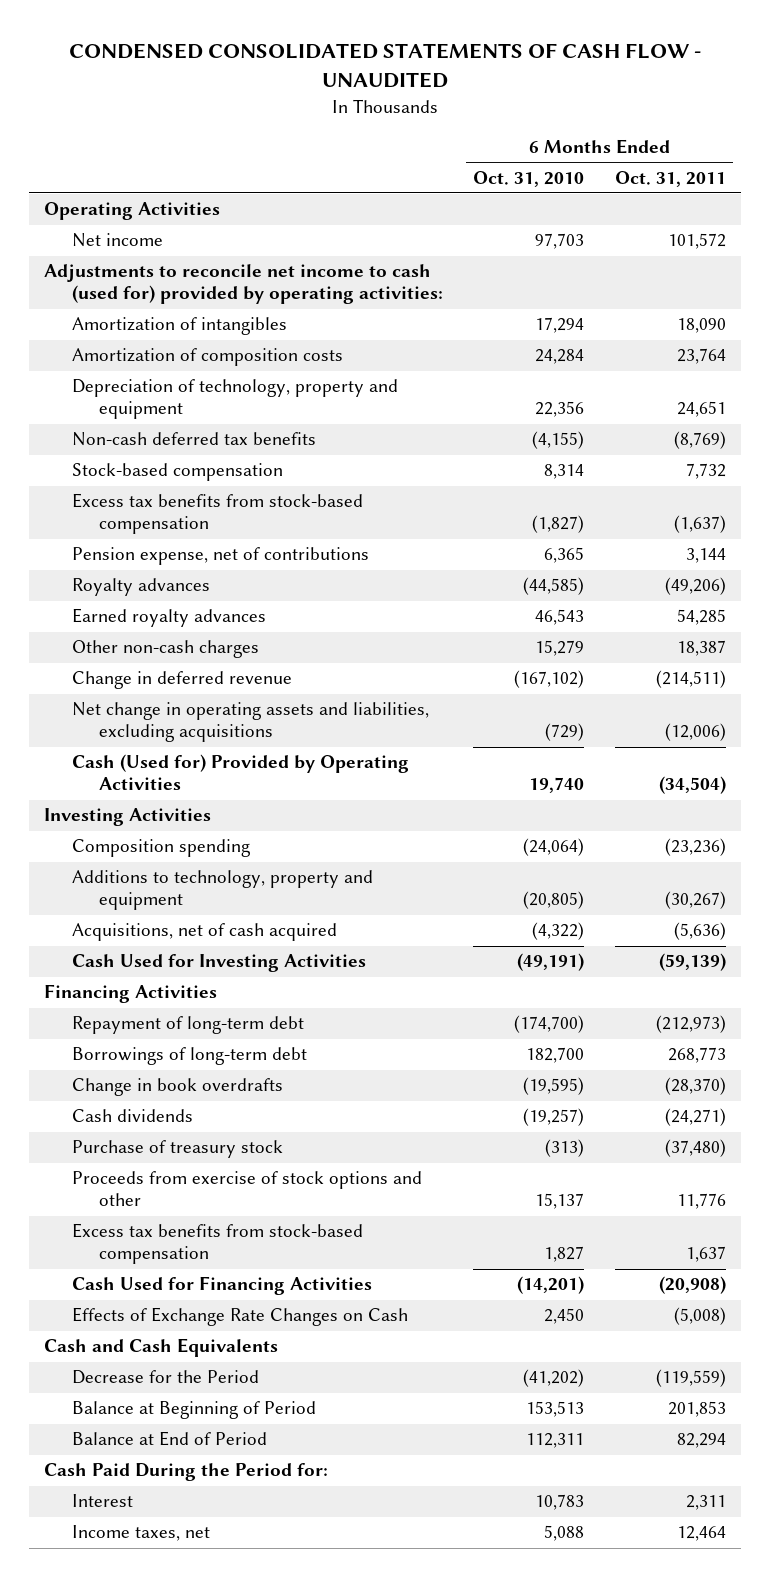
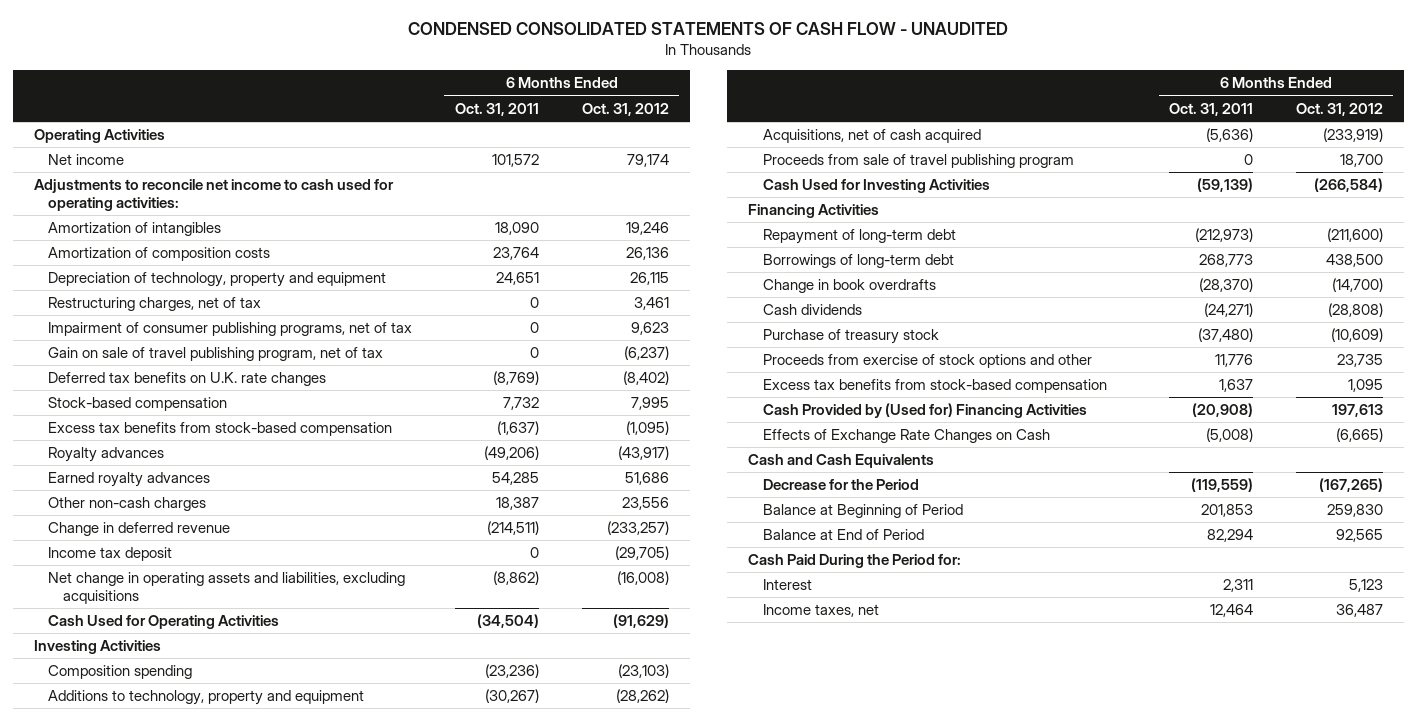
[473,170,585,187] Oct. 31, 2010 -> none
none -> [581,102,669,116] Oct. 31, 2012
[44,264,443,305] Adjustments to reconcile net income to cash (used for) provided by operating activities: -> [33,179,394,211] Adjustments to reconcile net income to cash used for operating activities:
none -> [48,297,262,312] Restructuring charges, net of tax
none -> [48,322,413,337] Impairment of consumer publishing programs, net of tax
none -> [48,347,384,362] Gain on sale of travel publishing program, net of tax
[71,432,316,447] Non-cash deferred tax benefits -> [48,372,327,387] Deferred tax benefits on U.K. rate changes
[71,547,369,566] Pension expense, net of contributions -> none
none -> [48,547,173,562] Income tax deposit
[664,723,726,742] (12,006) -> [492,571,539,586] (8,862)
[71,754,409,791] Cash (Used for) Provided by Operating Activities -> [48,615,280,630] Cash Used for Operating Activities
none -> [762,154,1074,169] Proceeds from sale of travel publishing program
[71,1276,372,1296] Cash Used for Financing Activities -> [762,403,1087,419] Cash Provided by (Used for) Financing Activities

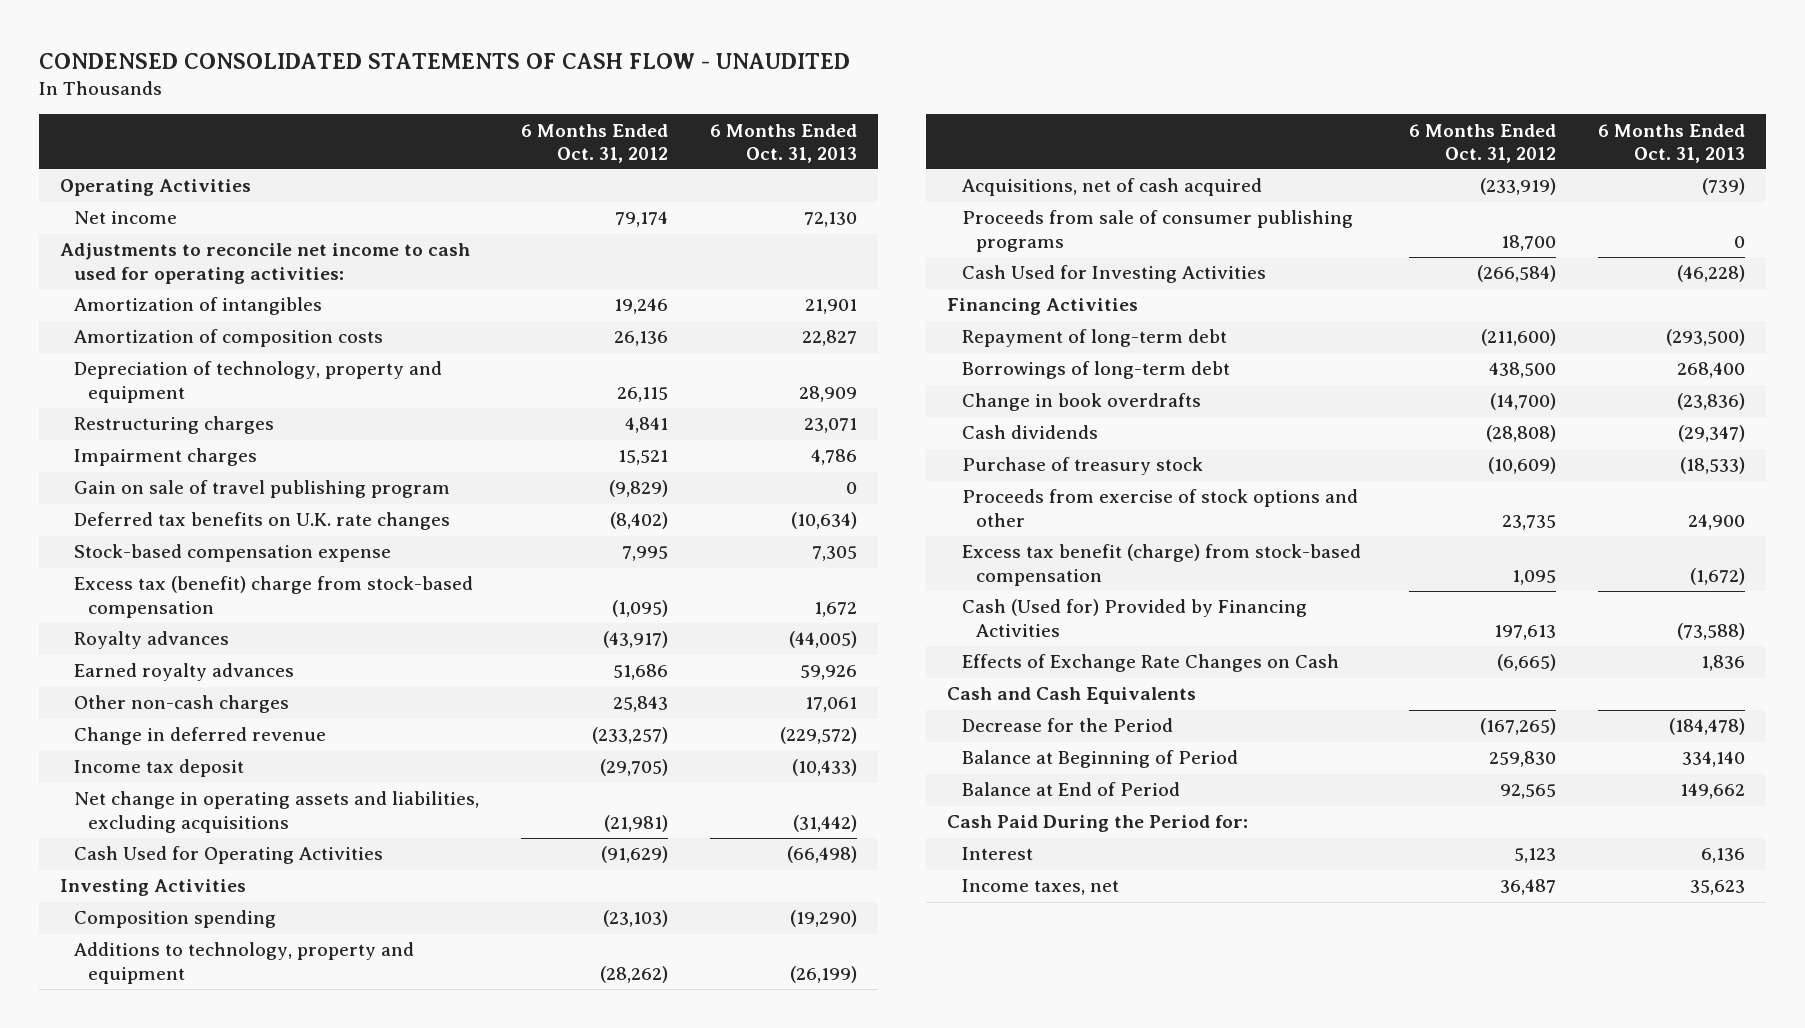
[454,102,539,116] Oct. 31, 2011 -> none
none -> [710,123,858,163] 6 Months Ended Oct. 31, 2013
[48,297,262,312] Restructuring charges, net of tax -> none
[48,322,413,337] Impairment of consumer publishing programs, net of tax -> none
none -> [74,416,275,435] Restructuring charges
none -> [74,448,258,467] Impairment charges
[48,347,384,362] Gain on sale of travel publishing program, net of tax -> [74,480,451,499] Gain on sale of travel publishing program
[623,346,669,361] (6,237) -> [609,480,669,498] (9,829)
[48,397,228,412] Stock-based compensation -> [74,544,392,563] Stock-based compensation expense
[48,422,393,437] Excess tax benefits from stock-based compensation -> [74,576,474,618] Excess tax (benefit) charge from stock-based compensation
[621,497,669,511] 23,556 -> [613,696,669,713] 25,843
[616,571,669,586] (16,008) -> [604,814,669,832] (21,981)
[762,154,1074,169] Proceeds from sale of travel publishing program -> [961,210,1353,252] Proceeds from sale of consumer publishing programs
[762,379,1107,394] Excess tax benefits from stock-based compensation -> [961,544,1361,586] Excess tax benefit (charge) from stock-based compensation
[762,403,1087,419] Cash Provided by (Used for) Financing Activities -> [961,599,1307,637] Cash (Used for) Provided by Financing Activities

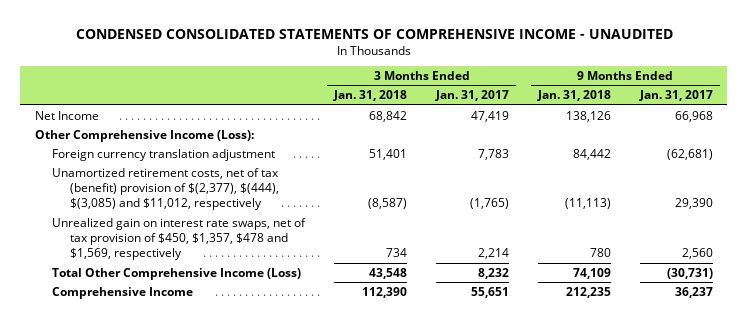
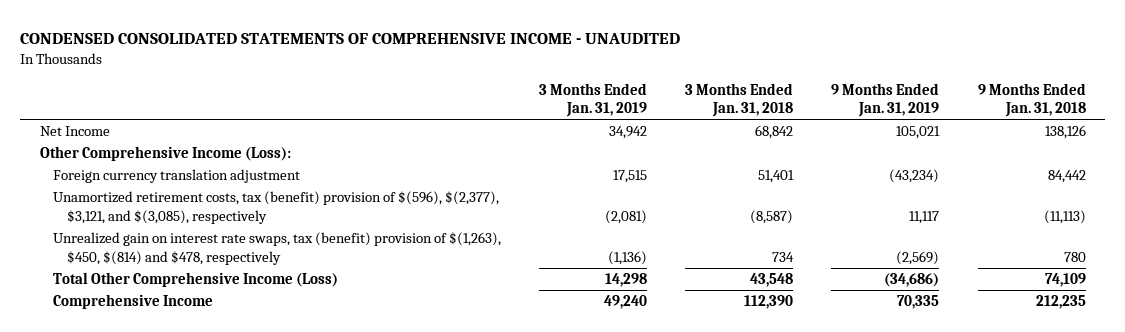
[434,90,509,102] Jan. 31, 2017 -> none
[638,90,713,102] Jan. 31, 2017 -> none
none -> [539,82,648,118] 3 Months Ended Jan. 31, 2019
none -> [831,82,940,118] 9 Months Ended Jan. 31, 2019
[52,167,280,211] Unamortized retirement costs, net of tax (benefit) provision of $(2,377), $(444), $(3,085) and $11,012, respectively -> [53,191,500,224] Unamortized retirement costs, tax (benefit) provision of $(596), $(2,377), $3,121, and $(3,085), respectively
[52,217,307,261] Unrealized gain on interest rate swaps, net of tax provision of $450, $1,357, $478 and $1,569, respectively -> [53,232,502,265] Unrealized gain on interest rate swaps, tax (benefit) provision of $(1,263), $450, $(814) and $478, respectively

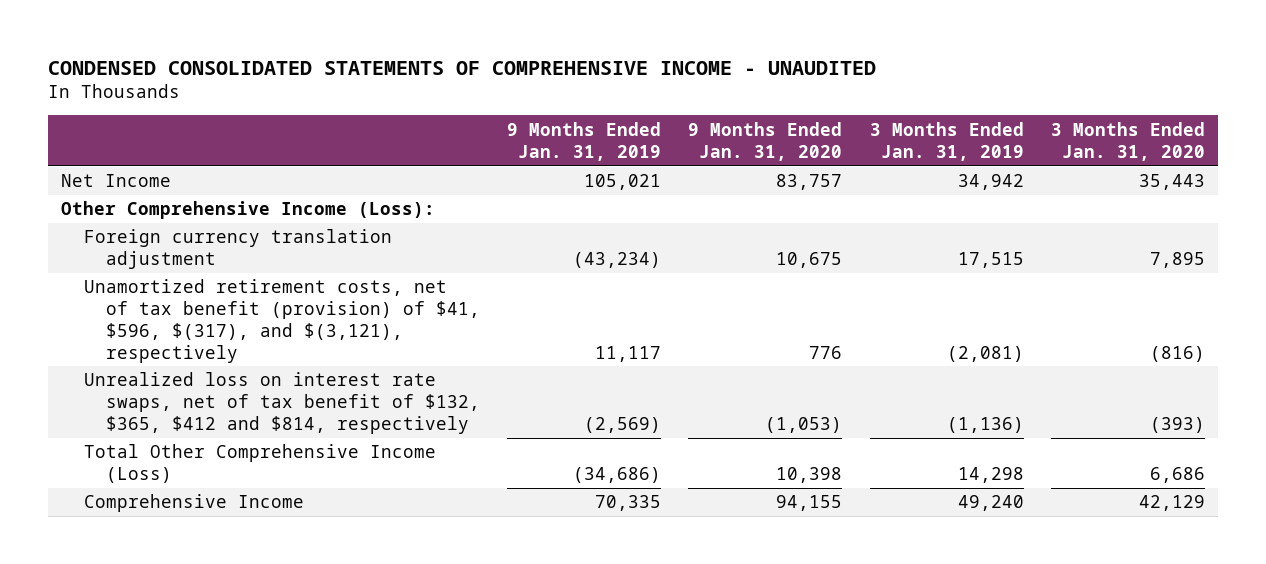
[685,82,794,118] 3 Months Ended Jan. 31, 2018 -> none
[977,82,1086,118] 9 Months Ended Jan. 31, 2018 -> none
none -> [688,121,843,161] 9 Months Ended Jan. 31, 2020
none -> [1050,121,1205,161] 3 Months Ended Jan. 31, 2020
[53,191,500,224] Unamortized retirement costs, tax (benefit) provision of $(596), $(2,377), $3,121, and $(3,085), respectively -> [83,279,480,363] Unamortized retirement costs, net of tax benefit (provision) of $41, $596, $(317), and $(3,121), respectively
[53,232,502,265] Unrealized gain on interest rate swaps, tax (benefit) provision of $(1,263), $450, $(814) and $478, respectively -> [83,372,480,434] Unrealized loss on interest rate swaps, net of tax benefit of $132, $365, $412 and $814, respectively

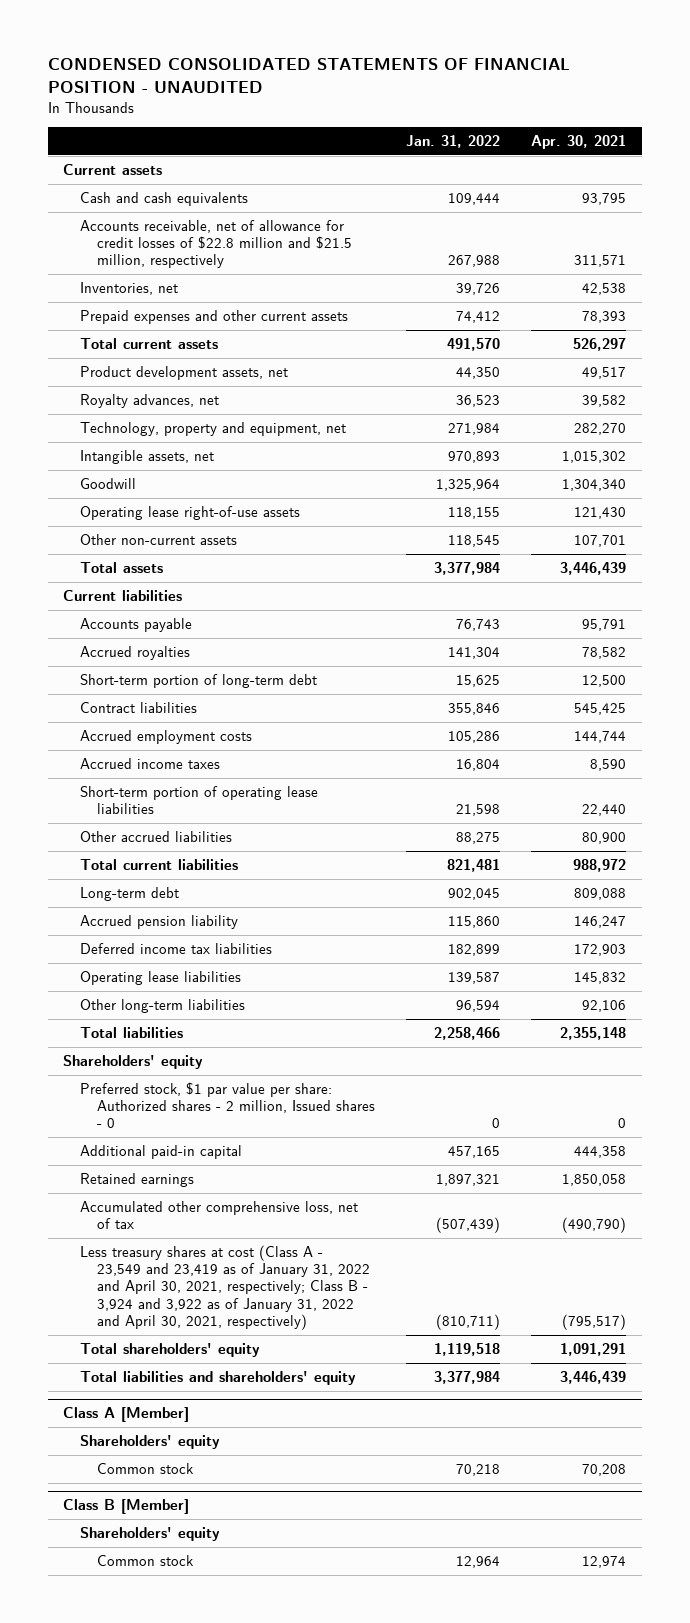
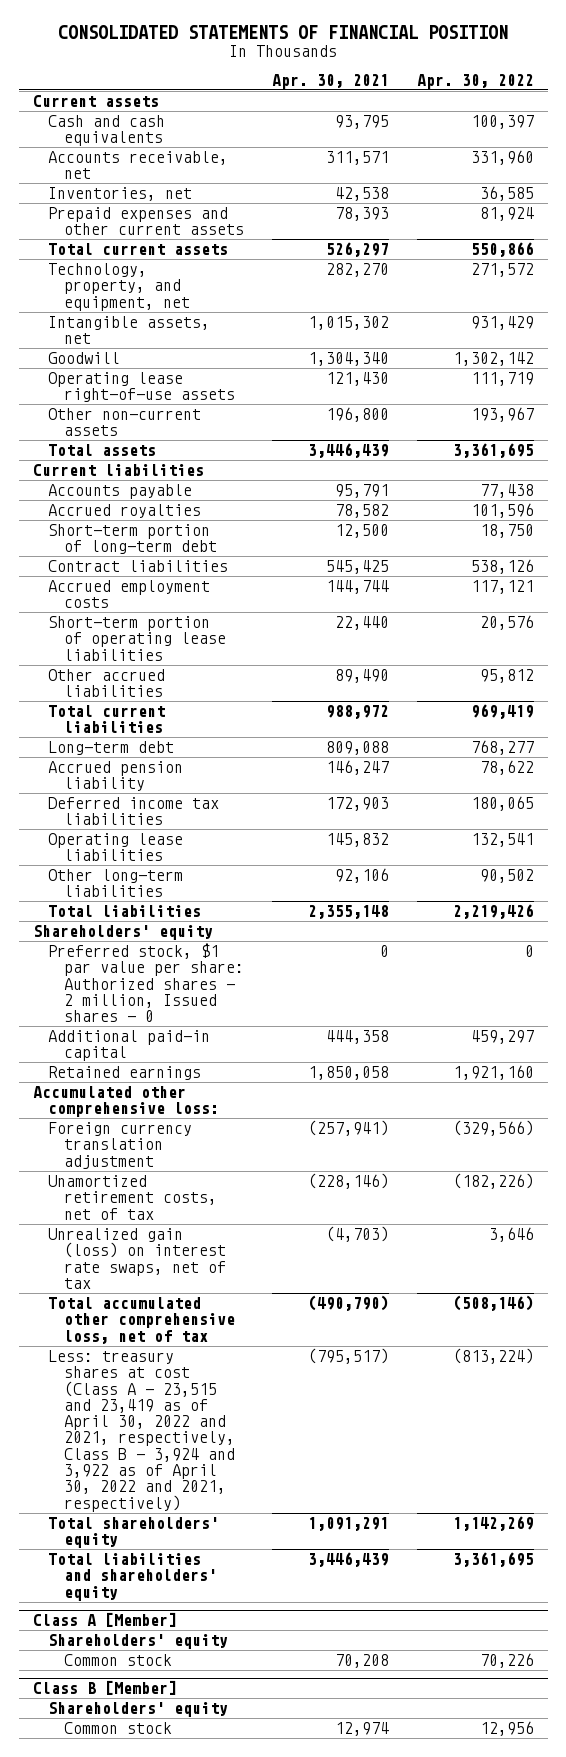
[47,58,570,93] CONDENSED CONSOLIDATED STATEMENTS OF FINANCIAL POSITION - UNAUDITED -> [58,24,509,39] CONSOLIDATED STATEMENTS OF FINANCIAL POSITION
[406,134,501,148] Jan. 31, 2022 -> none
none -> [416,73,534,89] Apr. 30, 2022
[80,219,352,269] Accounts receivable, net of allowance for credit losses of $22.8 million and $21.5 million, respectively -> [48,151,229,180] Accounts receivable, net
[80,365,289,380] Product development assets, net -> none
[80,393,220,408] Royalty advances, net -> none
[80,421,347,436] Technology, property and equipment, net -> [48,263,190,311] Technology, property, and equipment, net
[574,534,627,547] 107,701 -> [325,407,389,423] 196,800
[80,757,221,769] Accrued income taxes -> none
[582,831,627,844] 80,900 -> [334,669,389,684] 89,490
none -> [32,1086,220,1118] Accumulated other comprehensive loss:
none -> [48,1122,193,1169] Foreign currency translation adjustment
none -> [48,1175,217,1220] Unamortized retirement costs, net of tax
none -> [48,1228,226,1289] Unrealized gain (loss) on interest rate swaps, net of tax
[80,1200,359,1230] Accumulated other comprehensive loss, net of tax -> [48,1297,235,1344] Total accumulated other comprehensive loss, net of tax
[80,1244,370,1331] Less treasury shares at cost (Class A - 23,549 and 23,419 as of January 31, 2022 and April 30, 2021, respectively; Class B - 3,924 and 3,922 as of January 31, 2022 and April 30, 2021, respectively) -> [48,1350,235,1512] Less: treasury shares at cost (Class A - 23,515 and 23,419 as of April 30, 2022 and 2021, respectively, Class B - 3,924 and 3,922 as of April 30, 2022 and 2021, respectively)

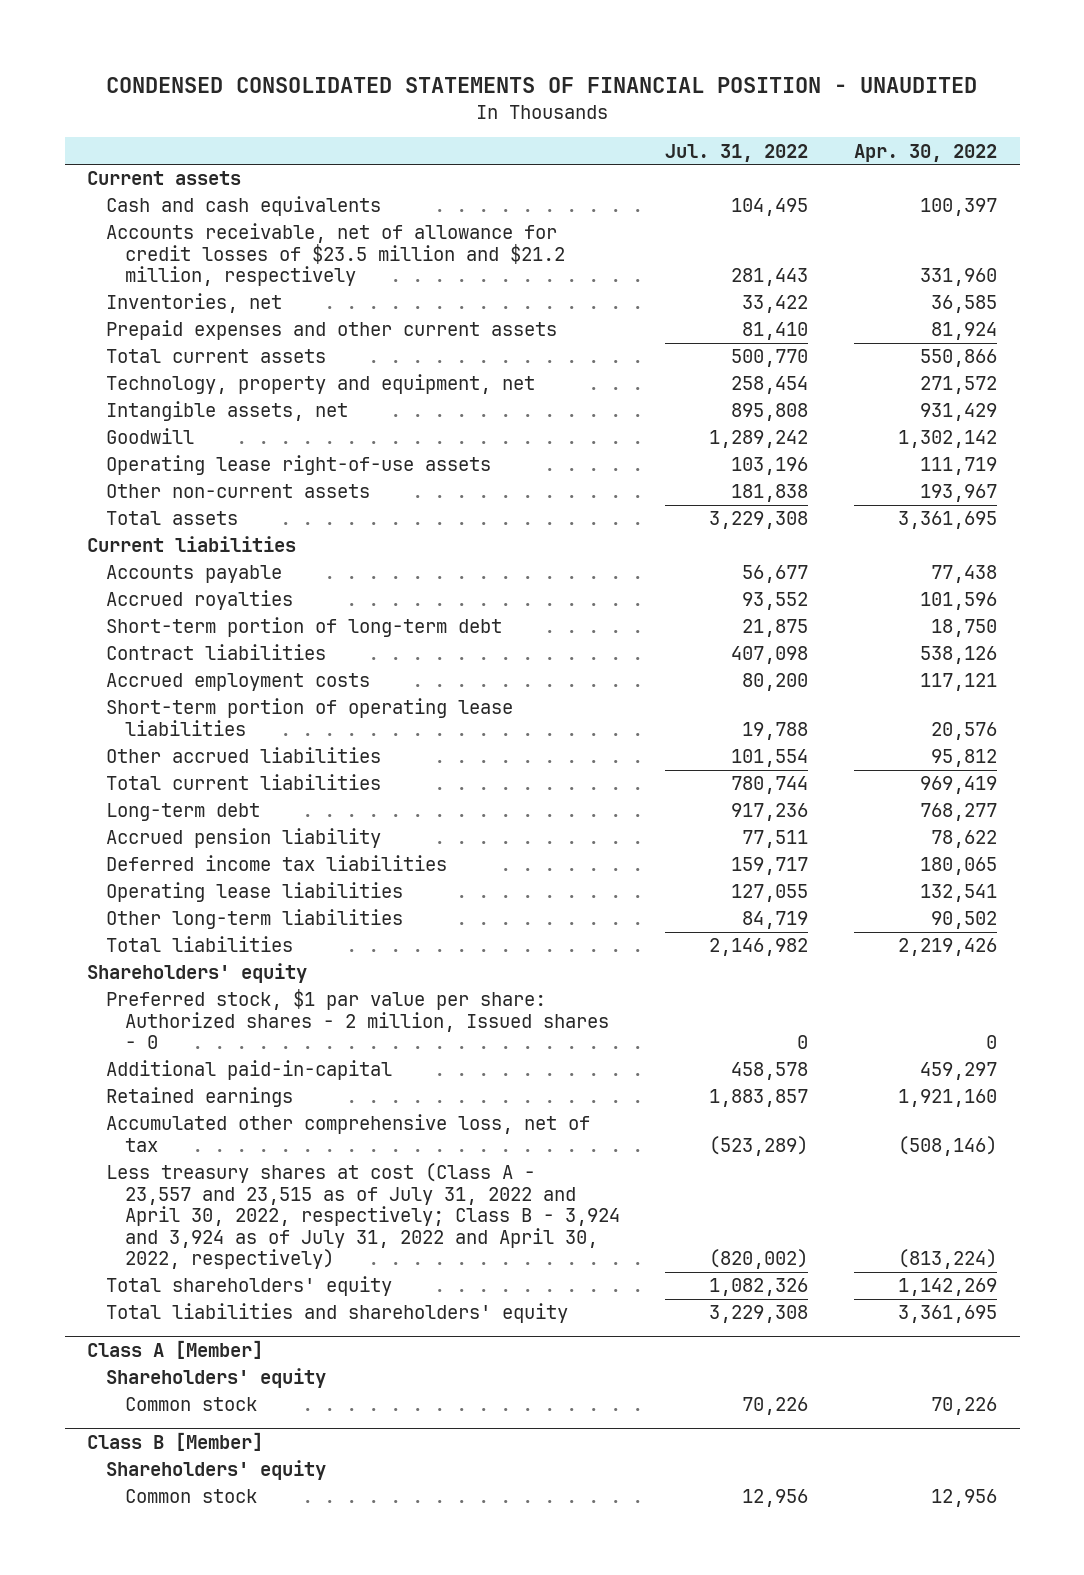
[58,24,509,39] CONSOLIDATED STATEMENTS OF FINANCIAL POSITION -> [106,77,978,94] CONDENSED CONSOLIDATED STATEMENTS OF FINANCIAL POSITION - UNAUDITED
[271,73,389,89] Apr. 30, 2021 -> none
none -> [665,143,809,162] Jul. 31, 2022
[48,151,229,180] Accounts receivable, net -> [106,223,565,287] Accounts receivable, net of allowance for credit losses of $23.5 million and $21.2 million, respectively
[48,263,190,311] Technology, property, and equipment, net -> [106,374,536,395] Technology, property and equipment, net
[48,1030,211,1062] Additional paid-in capital -> [106,1060,393,1081] Additional paid-in-capital
[32,1086,220,1118] Accumulated other comprehensive loss: -> none
[48,1122,193,1169] Foreign currency translation adjustment -> none
[48,1175,217,1220] Unamortized retirement costs, net of tax -> none
[48,1228,226,1289] Unrealized gain (loss) on interest rate swaps, net of tax -> none
[48,1297,235,1344] Total accumulated other comprehensive loss, net of tax -> [106,1114,591,1152] Accumulated other comprehensive loss, net of tax
[48,1350,235,1512] Less: treasury shares at cost (Class A - 23,515 and 23,419 as of April 30, 2022 and 2021, respectively, Class B - 3,924 and 3,922 as of April 30, 2022 and 2021, respectively) -> [106,1163,620,1269] Less treasury shares at cost (Class A - 23,557 and 23,515 as of July 31, 2022 and April 30, 2022, respectively; Class B - 3,924 and 3,924 as of July 31, 2022 and April 30, 2022, respectively)

